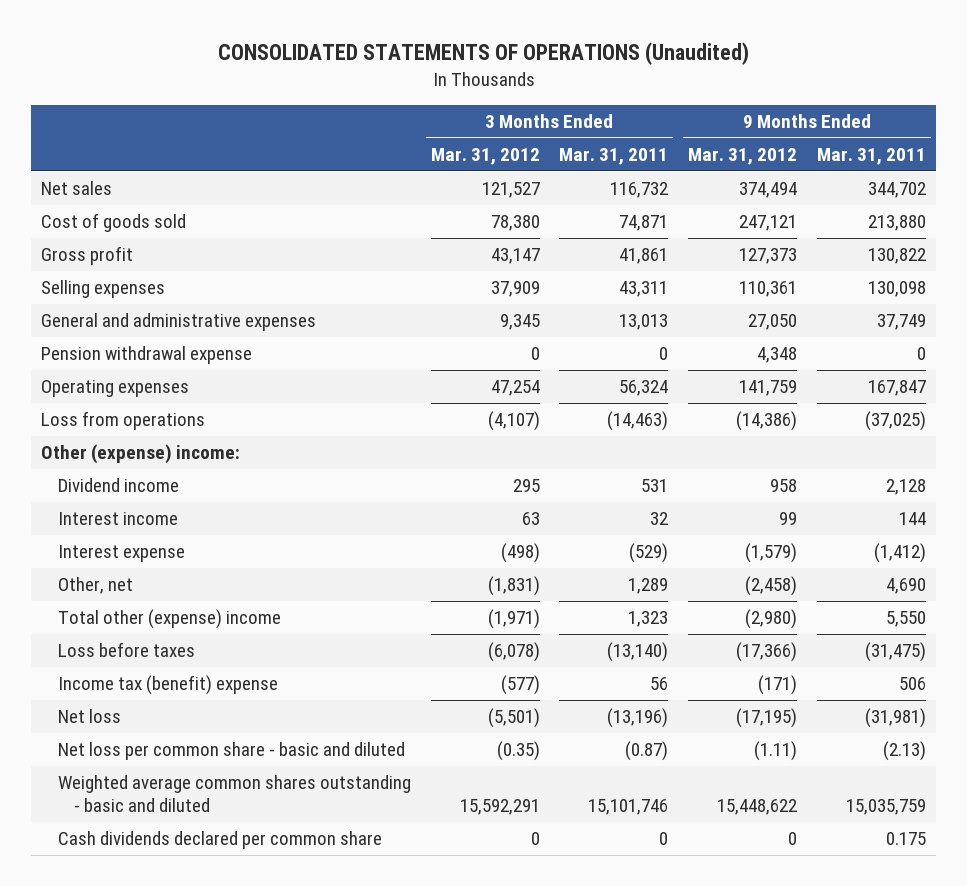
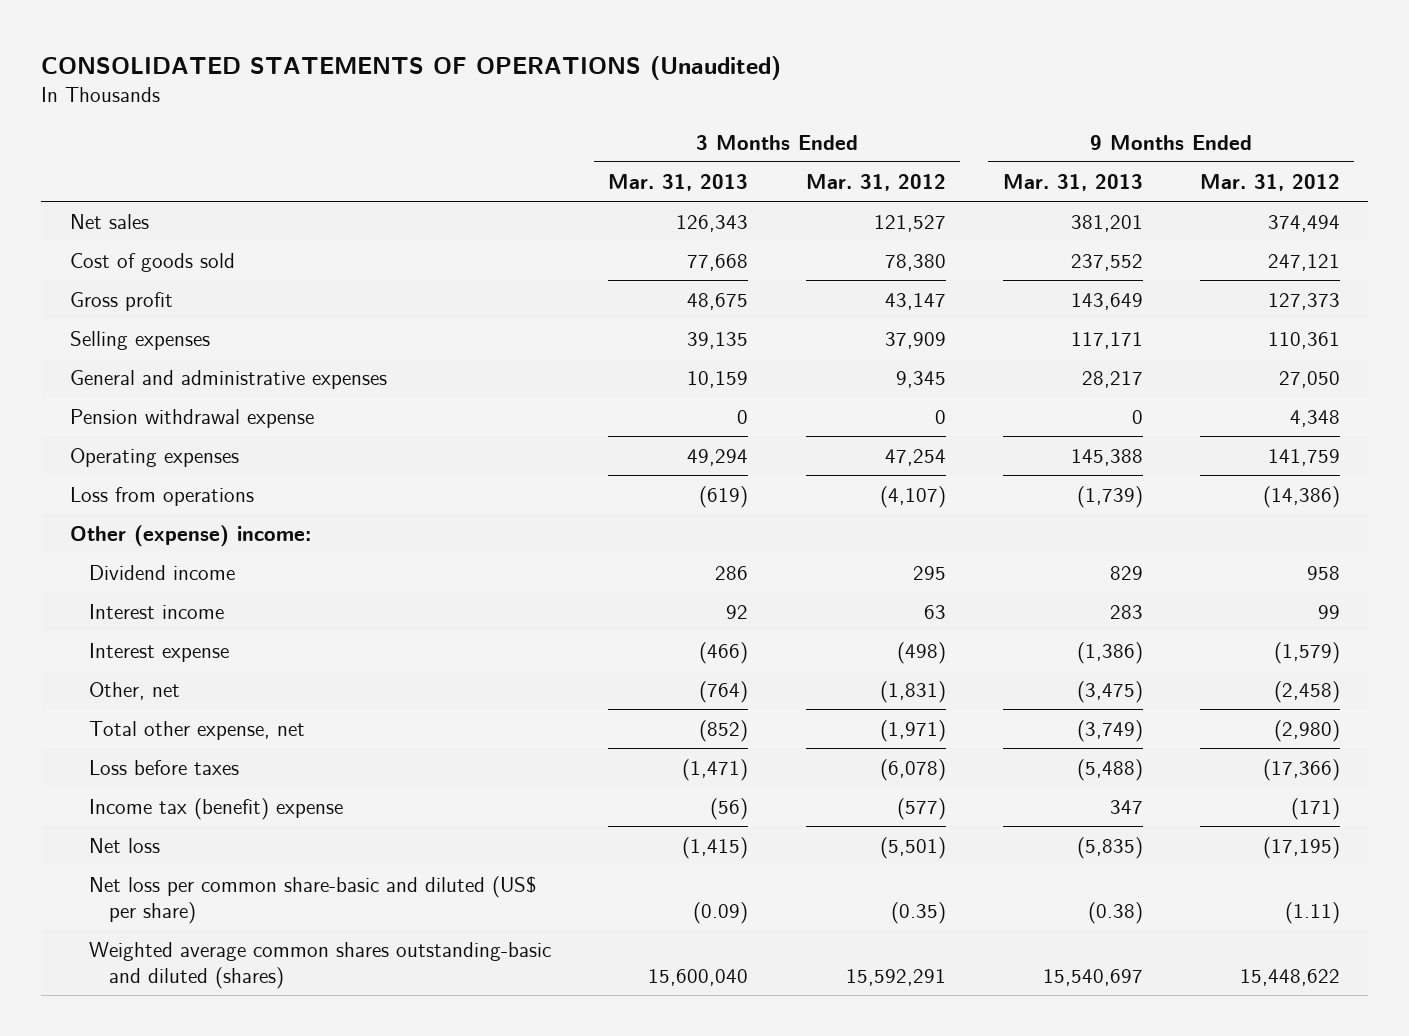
[559,147,669,165] Mar. 31, 2011 -> none
[817,147,927,165] Mar. 31, 2011 -> none
none -> [608,173,749,191] Mar. 31, 2013
none -> [1002,173,1143,191] Mar. 31, 2013
[57,609,281,630] Total other (expense) income -> [89,720,306,740] Total other expense, net
[57,831,382,850] Cash dividends declared per common share -> none
[57,742,405,761] Net loss per common share - basic and diluted -> [89,875,538,924] Net loss per common share-basic and diluted (US$ per share)
[57,775,411,812] Weighted average common shares outstanding - basic and diluted -> [89,941,552,989] Weighted average common shares outstanding-basic and diluted (shares)

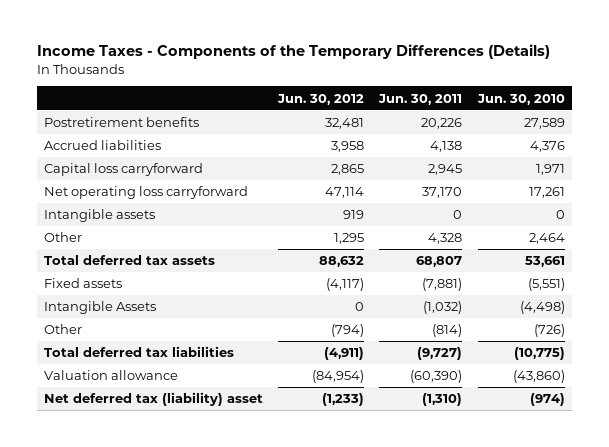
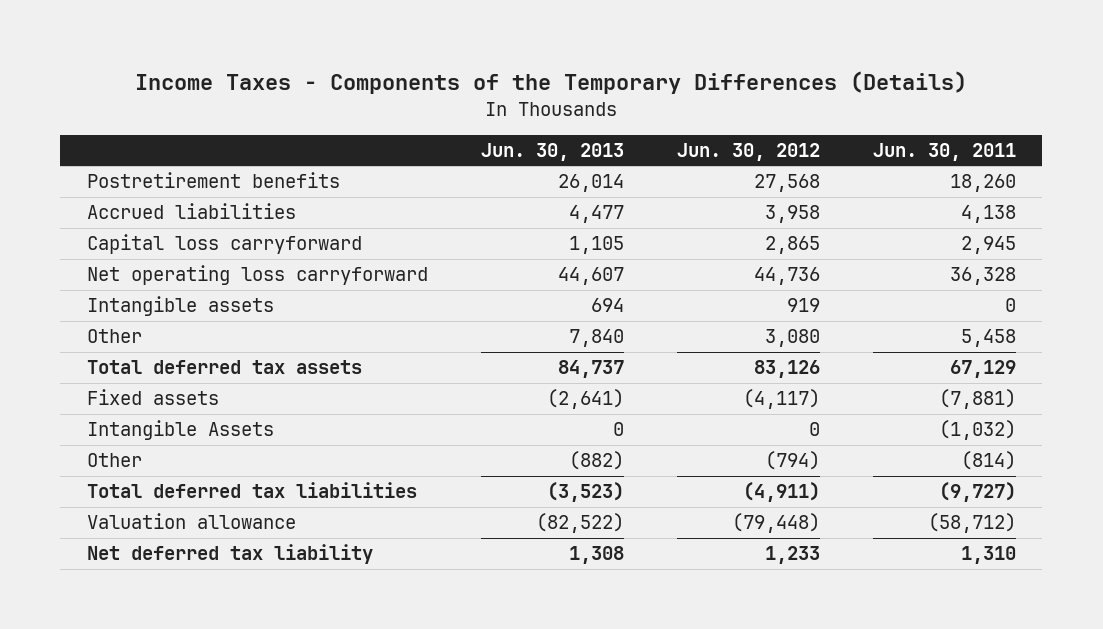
[476,93,565,105] Jun. 30, 2010 -> none
none -> [480,142,624,161] Jun. 30, 2013
[325,118,365,130] 32,481 -> [753,174,820,193] 27,568
[421,118,463,130] 20,226 -> [949,174,1016,193] 18,260
[325,187,365,199] 47,114 -> [753,267,820,286] 44,736
[422,187,463,199] 37,170 -> [949,267,1016,286] 36,328
[334,233,365,245] 1,295 -> [764,329,820,348] 3,080
[428,233,463,245] 4,328 -> [960,329,1016,348] 5,458
[319,256,365,268] 88,632 -> [753,360,820,379] 83,126
[416,256,463,268] 68,807 -> [949,360,1016,379] 67,129
[312,370,365,384] (84,954) -> [731,513,820,534] (79,448)
[410,370,463,384] (60,390) -> [927,513,1016,534] (58,712)
[44,392,264,407] Net deferred tax (liability) asset -> [86,544,373,565] Net deferred tax liability
[322,393,365,407] (1,233) -> [764,546,820,565] 1,233
[422,393,463,407] (1,310) -> [960,546,1016,565] 1,310

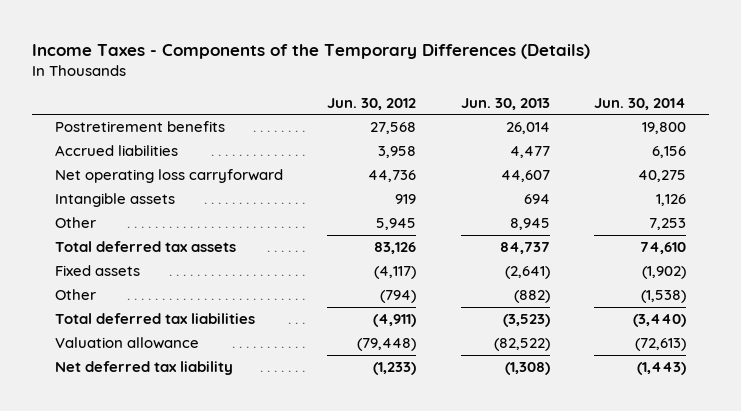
[872,142,1016,161] Jun. 30, 2011 -> none
none -> [594,97,687,110] Jun. 30, 2014
[86,234,362,255] Capital loss carryforward -> none
[568,329,624,348] 7,840 -> [509,218,550,231] 8,945
[764,329,820,348] 3,080 -> [376,218,417,231] 5,945
[86,420,274,441] Intangible Assets -> none
[568,546,624,565] 1,308 -> [504,362,550,376] (1,308)
[764,546,820,565] 1,233 -> [373,362,417,376] (1,233)

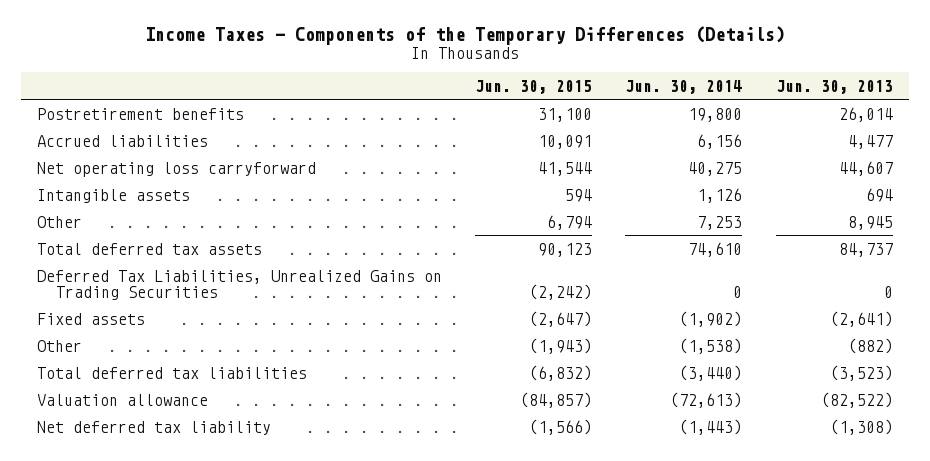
[327,97,417,110] Jun. 30, 2012 -> none
none -> [475,79,593,94] Jun. 30, 2015
none -> [37,269,443,300] Deferred Tax Liabilities, Unrealized Gains on Trading Securities

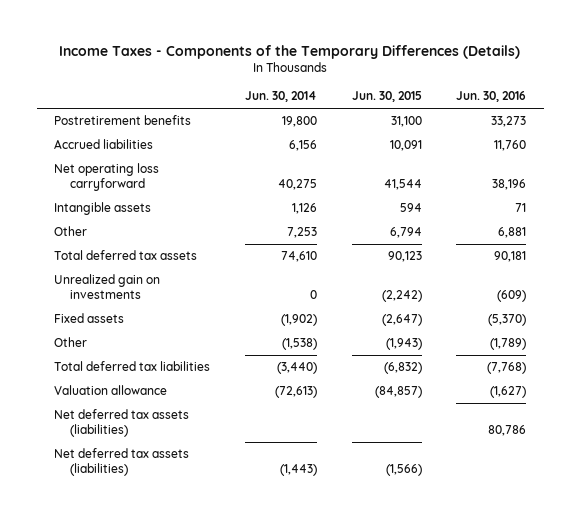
[775,79,893,94] Jun. 30, 2013 -> none
none -> [456,91,527,103] Jun. 30, 2016
[37,269,443,300] Deferred Tax Liabilities, Unrealized Gains on Trading Securities -> [54,274,161,300] Unrealized gain on investments
none -> [54,409,190,438] Net deferred tax assets (liabilities)
[37,420,272,435] Net deferred tax liability -> [54,448,190,477] Net deferred tax assets (liabilities)

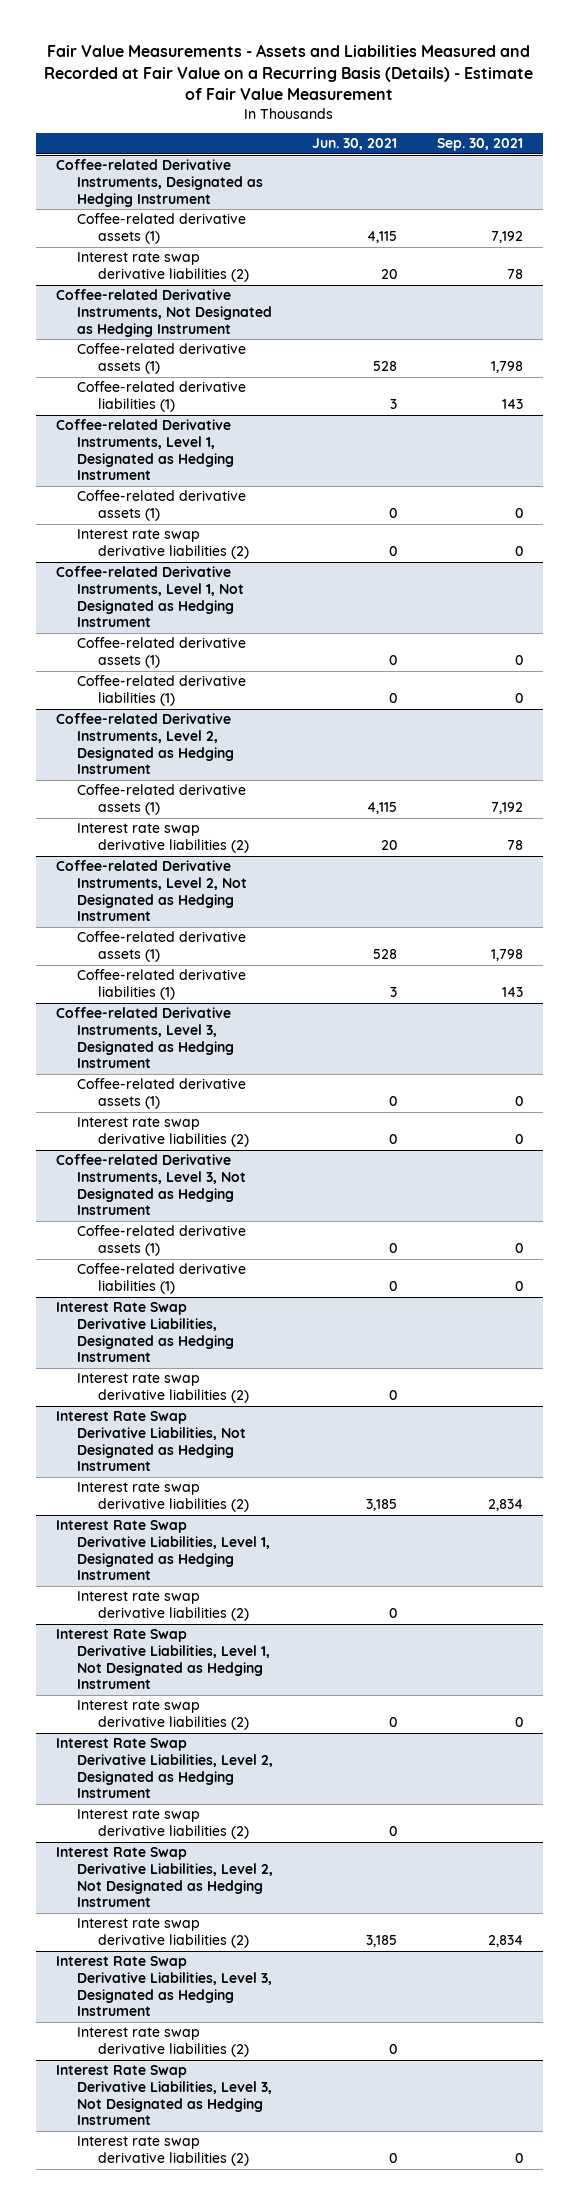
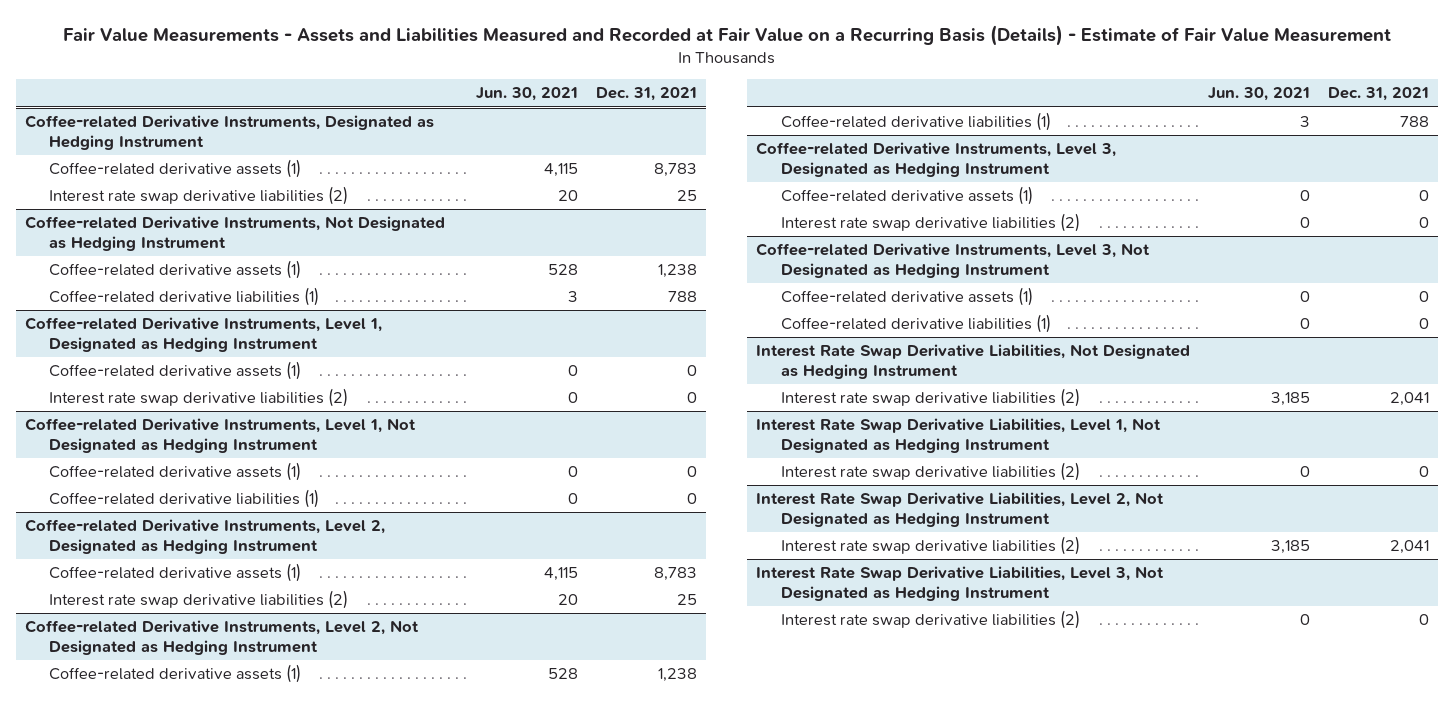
[437,138,524,152] Sep. 30, 2021 -> none
none -> [596,87,698,102] Dec. 31, 2021
[55,1302,234,1363] Interest Rate Swap Derivative Liabilities, Designated as Hedging Instrument -> none
[76,1373,249,1403] Interest rate swap derivative liabilities (2) -> none
[55,1520,270,1581] Interest Rate Swap Derivative Liabilities, Level 1, Designated as Hedging Instrument -> none
[76,1591,249,1621] Interest rate swap derivative liabilities (2) -> none
[55,1738,273,1799] Interest Rate Swap Derivative Liabilities, Level 2, Designated as Hedging Instrument -> none
[76,1809,249,1839] Interest rate swap derivative liabilities (2) -> none
[55,1956,272,2017] Interest Rate Swap Derivative Liabilities, Level 3, Designated as Hedging Instrument -> none
[76,2027,249,2057] Interest rate swap derivative liabilities (2) -> none

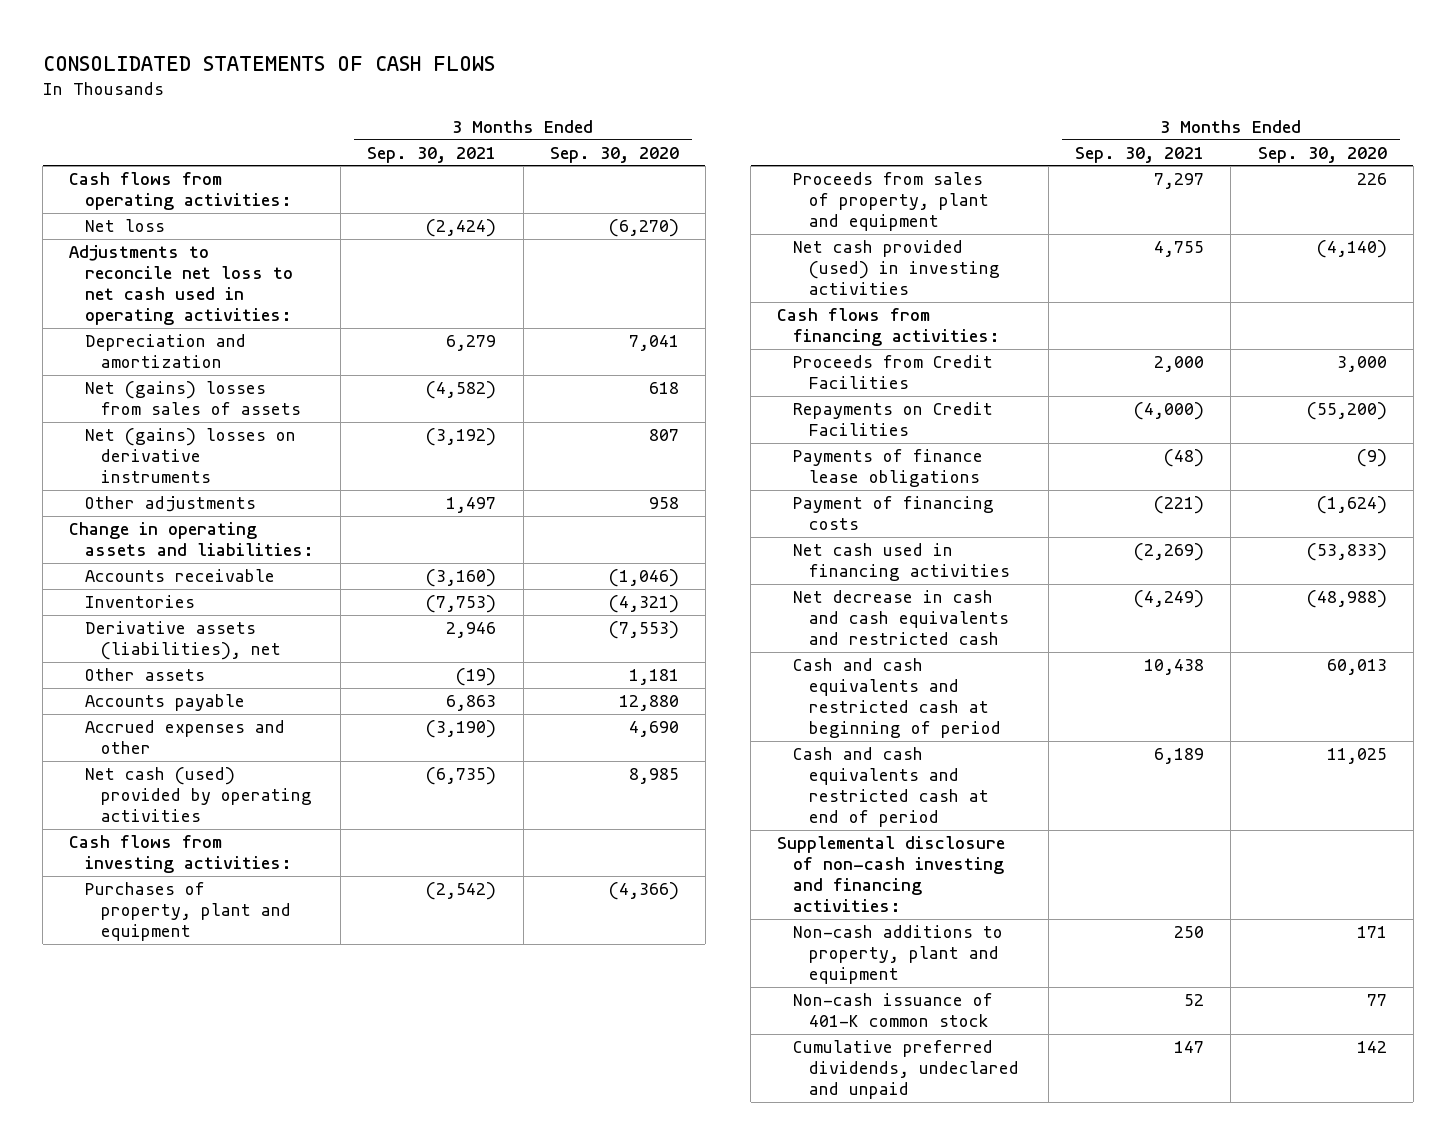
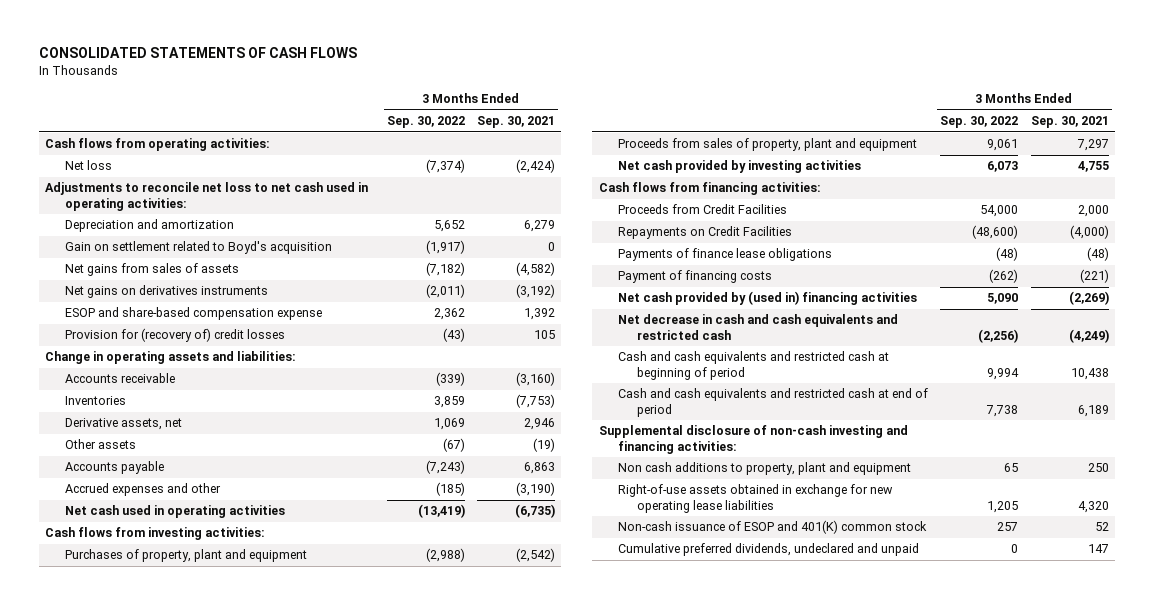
[549,146,679,163] Sep. 30, 2020 -> none
none -> [386,115,465,128] Sep. 30, 2022
[85,496,257,513] Other adjustments -> none
none -> [64,241,332,255] Gain on settlement related to Boyd's acquisition
[85,381,302,416] Net (gains) losses from sales of assets -> [64,263,239,277] Net gains from sales of assets
[85,428,297,484] Net (gains) losses on derivative instruments -> [64,285,268,299] Net gains on derivatives instruments
none -> [64,307,322,321] ESOP and share-based compensation expense
none -> [64,328,285,343] Provision for (recovery of) credit losses
[85,621,282,661] Derivative assets (liabilities), net -> [64,418,182,431] Derivative assets, net
[85,767,313,823] Net cash (used) provided by operating activities -> [64,505,285,519] Net cash used in operating activities
[793,240,1001,296] Net cash provided (used) in investing activities -> [617,160,861,174] Net cash provided by investing activities
[793,543,1011,582] Net cash used in financing activities -> [617,291,917,306] Net cash provided by (used in) financing activities
[793,925,1004,985] Non-cash additions to property, plant and equipment -> [617,462,911,476] Non cash additions to property, plant and equipment
none -> [617,484,893,513] Right-of-use assets obtained in exchange for new operating lease liabilities
[793,993,994,1028] Non-cash issuance of 401-K common stock -> [617,520,927,535] Non-cash issuance of ESOP and 401(K) common stock

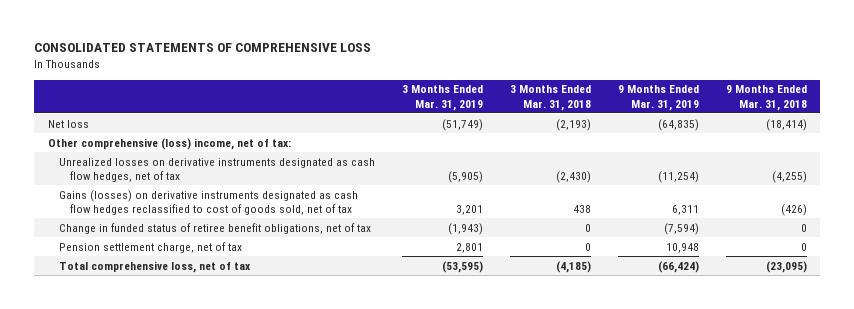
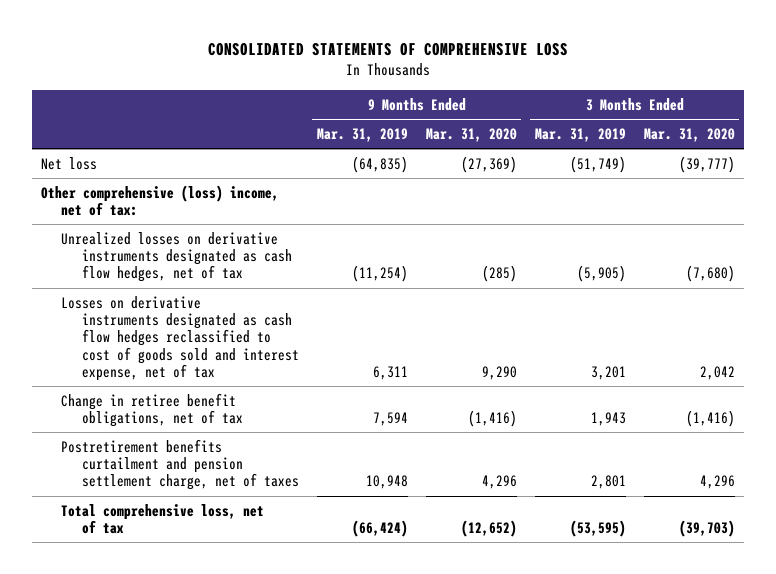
[509,85,591,111] 3 Months Ended Mar. 31, 2018 -> none
[725,85,807,111] 9 Months Ended Mar. 31, 2018 -> none
none -> [425,127,517,142] Mar. 31, 2020
none -> [643,127,735,142] Mar. 31, 2020
[58,189,358,216] Gains (losses) on derivative instruments designated as cash flow hedges reclassified to cost of goods sold, net of tax -> [61,295,299,382] Losses on derivative instruments designated as cash flow hedges reclassified to cost of goods sold and interest expense, net of tax
[58,222,371,234] Change in funded status of retiree benefit obligations, net of tax -> [61,392,243,428] Change in retiree benefit obligations, net of tax
[447,222,483,235] (1,943) -> [590,412,626,427] 1,943
[663,222,699,235] (7,594) -> [372,412,408,427] 7,594
[58,241,242,253] Pension settlement charge, net of tax -> [61,438,299,491] Postretirement benefits curtailment and pension settlement charge, net of taxes

